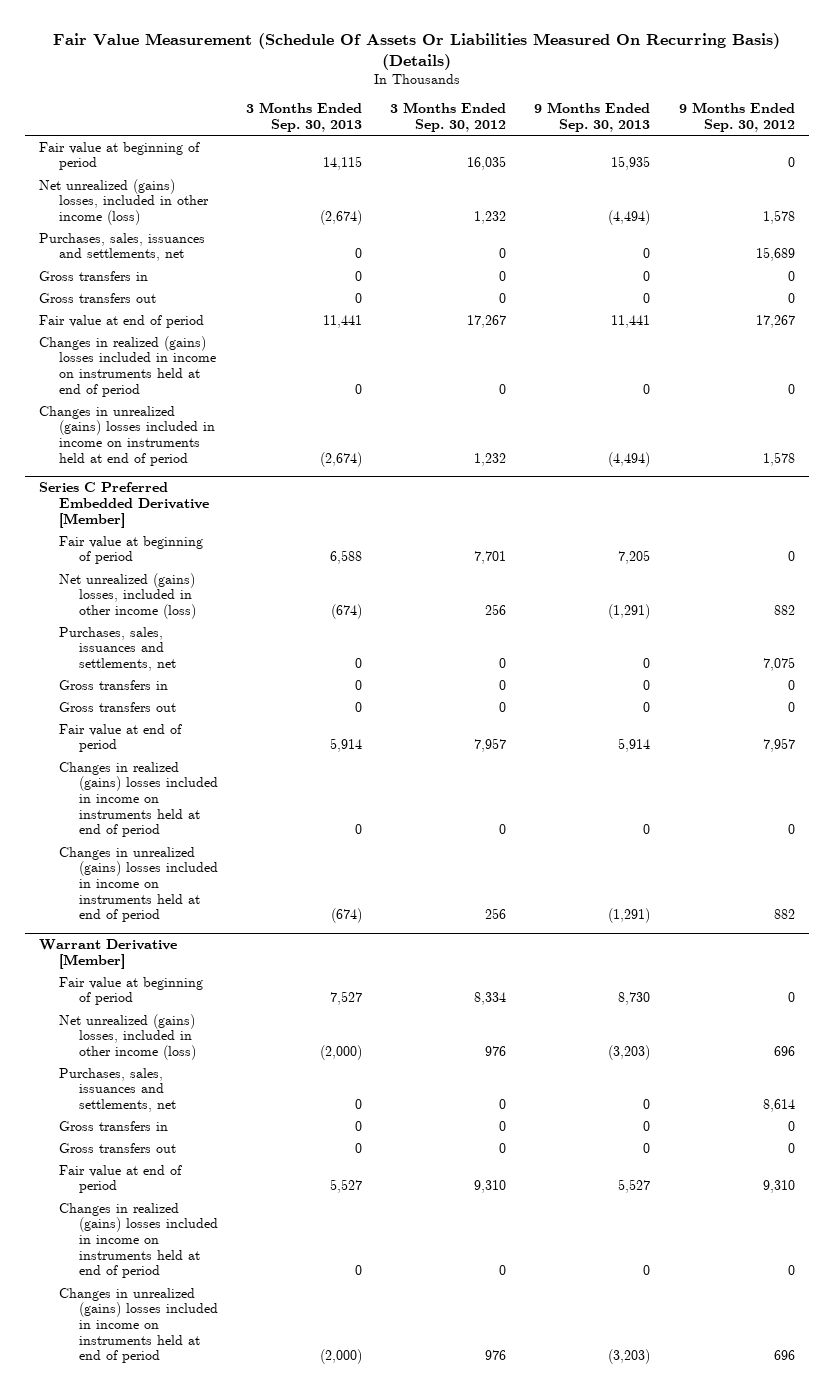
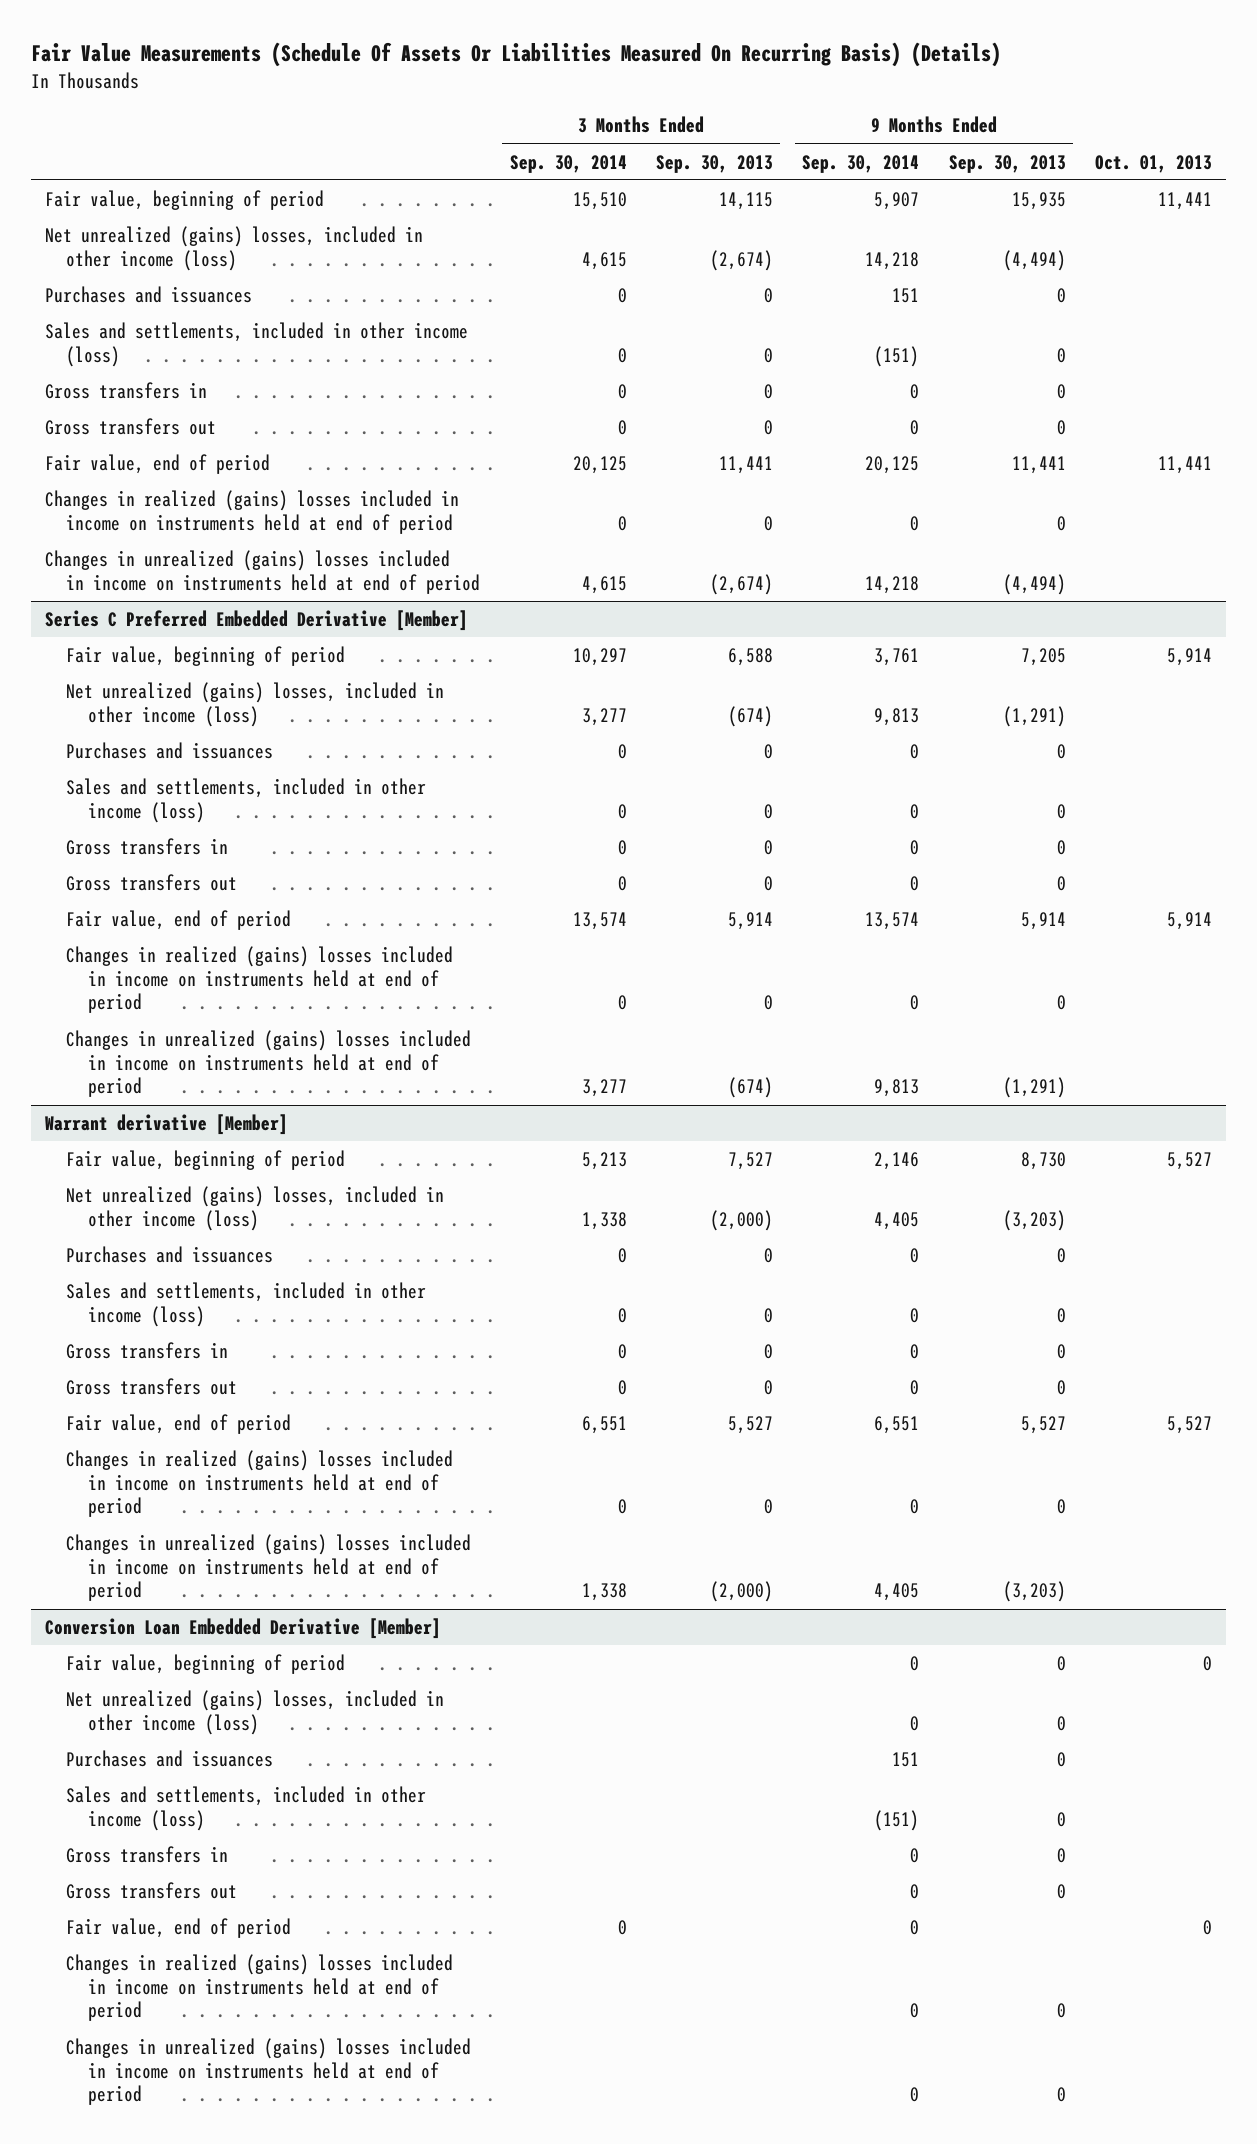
[52,33,780,71] Fair Value Measurement (Schedule Of Assets Or Liabilities Measured On Recurring Basis) (Details) -> [30,42,1001,68] Fair Value Measurements (Schedule Of Assets Or Liabilities Measured On Recurring Basis) (Details)
[390,102,507,132] 3 Months Ended Sep. 30, 2012 -> none
[678,102,795,132] 9 Months Ended Sep. 30, 2012 -> none
none -> [509,154,627,173] Sep. 30, 2014
none -> [802,154,920,173] Sep. 30, 2014
none -> [1094,154,1212,173] Oct. 01, 2013
[38,141,200,171] Fair value at beginning of period -> [45,190,325,211] Fair value, beginning of period
[38,232,205,262] Purchases, sales, issuances and settlements, net -> [45,286,253,304] Purchases and issuances
none -> [45,322,469,367] Sales and settlements, included in other income (loss)
[38,314,204,328] Fair value at end of period -> [45,454,271,475] Fair value, end of period
[58,535,203,565] Fair value at beginning of period -> [66,646,346,667] Fair value, beginning of period
[58,626,176,671] Purchases, sales, issuances and settlements, net -> [66,742,274,760] Purchases and issuances
none -> [66,778,427,823] Sales and settlements, included in other income (loss)
[58,723,182,753] Fair value at end of period -> [66,910,292,931] Fair value, end of period
[38,939,177,970] Warrant Derivative [Member] -> [45,1114,289,1136] Warrant derivative [Member]
[58,976,203,1006] Fair value at beginning of period -> [66,1150,346,1171] Fair value, beginning of period
[58,1067,176,1112] Purchases, sales, issuances and settlements, net -> [66,1246,274,1264] Purchases and issuances
none -> [66,1282,427,1327] Sales and settlements, included in other income (loss)
[58,1164,182,1194] Fair value at end of period -> [66,1414,292,1435] Fair value, end of period
none -> [45,1618,442,1640] Conversion Loan Embedded Derivative [Member]
none -> [66,1654,346,1675] Fair value, beginning of period
none -> [66,1690,445,1735] Net unrealized (gains) losses, included in other income (loss)
none -> [66,1750,274,1768] Purchases and issuances
none -> [66,1786,427,1831] Sales and settlements, included in other income (loss)
none -> [66,1846,229,1864] Gross transfers in
none -> [66,1882,238,1900] Gross transfers out
none -> [66,1918,292,1939] Fair value, end of period
none -> [66,1954,454,2022] Changes in realized (gains) losses included in income on instruments held at end of period
none -> [66,2038,472,2106] Changes in unrealized (gains) losses included in income on instruments held at end of period

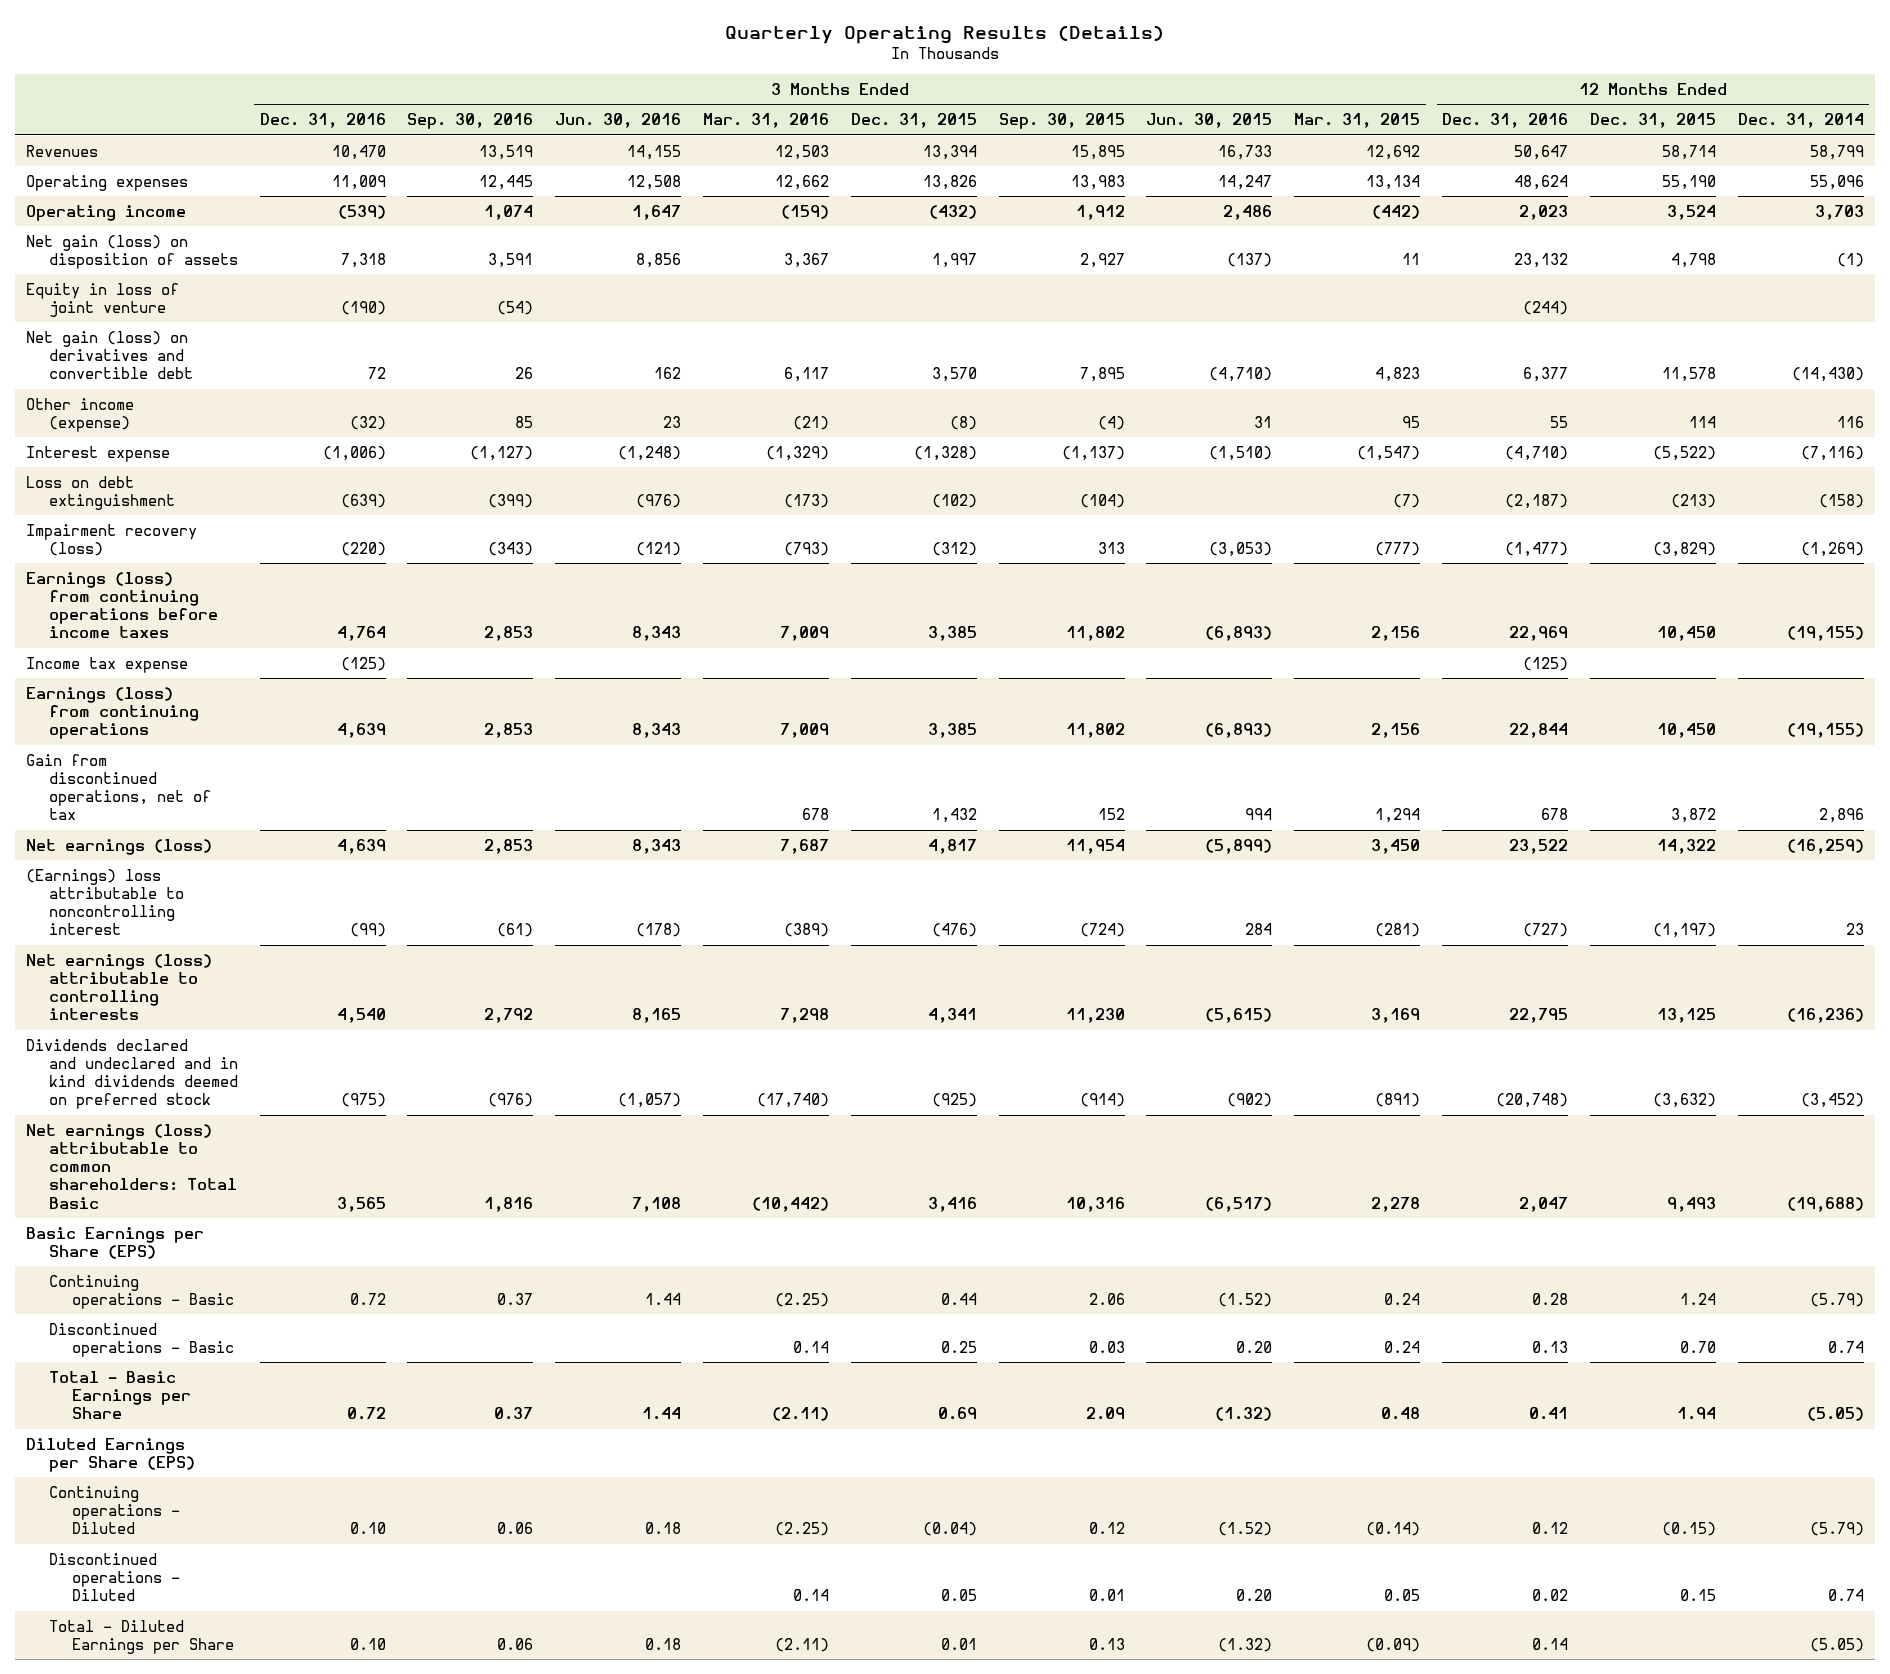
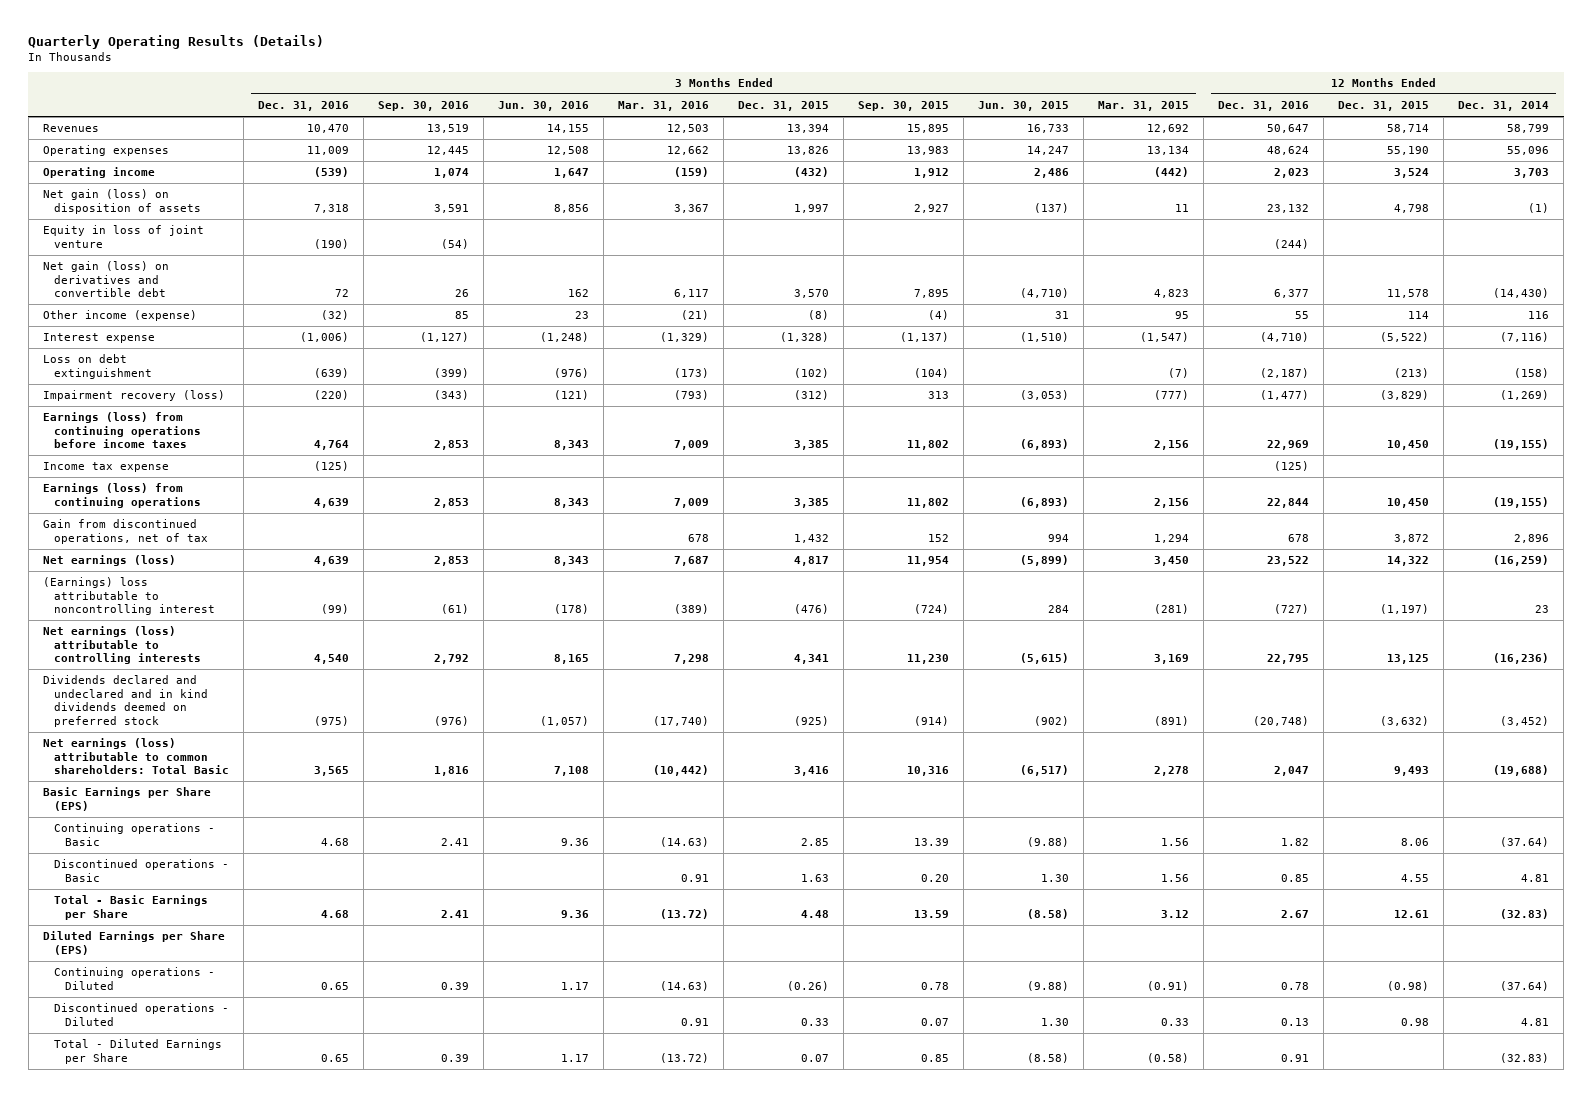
[349,1293,386,1306] 0.72 -> [321,837,350,846] 4.68
[497,1293,534,1306] 0.37 -> [441,837,470,846] 2.41
[645,1293,682,1306] 1.44 -> [561,837,590,846] 9.36
[775,1293,830,1308] (2.25) -> [660,836,710,847] (14.63)
[940,1293,977,1306] 0.44 -> [801,837,830,846] 2.85
[1088,1293,1125,1306] 2.06 -> [914,837,950,846] 13.39
[1218,1293,1273,1308] (1.52) -> [1027,836,1070,847] (9.88)
[1384,1293,1421,1306] 0.24 -> [1161,837,1190,846] 1.56
[1532,1293,1569,1306] 0.28 -> [1281,837,1310,846] 1.82
[1679,1293,1716,1306] 1.24 -> [1401,837,1430,846] 8.06
[1809,1293,1864,1308] (5.79) -> [1500,836,1550,847] (37.64)
[793,1341,830,1354] 0.14 -> [681,873,710,882] 0.91
[940,1341,977,1354] 0.25 -> [801,873,830,882] 1.63
[1088,1341,1125,1354] 0.03 -> [921,873,950,882] 0.20
[1236,1341,1273,1354] 0.20 -> [1041,873,1070,882] 1.30
[1384,1341,1421,1354] 0.24 -> [1161,873,1190,882] 1.56
[1532,1341,1569,1354] 0.13 -> [1281,873,1310,882] 0.85
[1679,1341,1716,1354] 0.70 -> [1401,873,1430,882] 4.55
[1827,1341,1864,1354] 0.74 -> [1521,873,1550,882] 4.81
[346,1407,386,1421] 0.72 -> [321,909,350,918] 4.68
[494,1407,534,1421] 0.37 -> [441,909,470,918] 2.41
[642,1407,682,1421] 1.44 -> [561,909,590,918] 9.36
[772,1407,830,1422] (2.11) -> [660,908,710,919] (13.72)
[937,1407,977,1421] 0.69 -> [801,909,830,918] 4.48
[1085,1407,1125,1421] 2.09 -> [914,909,950,918] 13.59
[1215,1407,1273,1422] (1.32) -> [1027,908,1070,919] (8.58)
[1381,1407,1421,1421] 0.48 -> [1161,909,1190,918] 3.12
[1529,1407,1569,1421] 0.41 -> [1281,909,1310,918] 2.67
[1676,1407,1716,1421] 1.94 -> [1394,909,1430,918] 12.61
[1806,1407,1864,1422] (5.05) -> [1500,908,1550,919] (32.83)
[349,1522,386,1535] 0.10 -> [321,981,350,990] 0.65
[497,1522,534,1535] 0.06 -> [441,981,470,990] 0.39
[645,1522,682,1535] 0.18 -> [561,981,590,990] 1.17
[775,1522,830,1537] (2.25) -> [660,980,710,991] (14.63)
[922,1522,977,1537] (0.04) -> [787,980,830,991] (0.26)
[1088,1522,1125,1535] 0.12 -> [921,981,950,990] 0.78
[1218,1522,1273,1537] (1.52) -> [1027,980,1070,991] (9.88)
[1366,1522,1421,1537] (0.14) -> [1147,980,1190,991] (0.91)
[1532,1522,1569,1535] 0.12 -> [1281,981,1310,990] 0.78
[1661,1522,1716,1537] (0.15) -> [1387,980,1430,991] (0.98)
[1809,1522,1864,1537] (5.79) -> [1500,980,1550,991] (37.64)
[793,1589,830,1602] 0.14 -> [681,1017,710,1026] 0.91
[940,1589,977,1602] 0.05 -> [801,1017,830,1026] 0.33
[1088,1589,1125,1602] 0.01 -> [921,1017,950,1026] 0.07
[1236,1589,1273,1602] 0.20 -> [1041,1017,1070,1026] 1.30
[1384,1589,1421,1602] 0.05 -> [1161,1017,1190,1026] 0.33
[1532,1589,1569,1602] 0.02 -> [1281,1017,1310,1026] 0.13
[1679,1589,1716,1602] 0.15 -> [1401,1017,1430,1026] 0.98
[1827,1589,1864,1602] 0.74 -> [1521,1017,1550,1026] 4.81
[349,1638,386,1651] 0.10 -> [321,1053,350,1062] 0.65
[497,1638,534,1651] 0.06 -> [441,1053,470,1062] 0.39
[645,1638,682,1651] 0.18 -> [561,1053,590,1062] 1.17
[775,1638,830,1653] (2.11) -> [660,1052,710,1063] (13.72)
[940,1638,977,1651] 0.01 -> [801,1053,830,1062] 0.07
[1088,1638,1125,1651] 0.13 -> [921,1053,950,1062] 0.85
[1218,1638,1273,1653] (1.32) -> [1027,1052,1070,1063] (8.58)
[1366,1638,1421,1653] (0.09) -> [1147,1052,1190,1063] (0.58)
[1532,1638,1569,1651] 0.14 -> [1281,1053,1310,1062] 0.91
[1809,1638,1864,1653] (5.05) -> [1500,1052,1550,1063] (32.83)

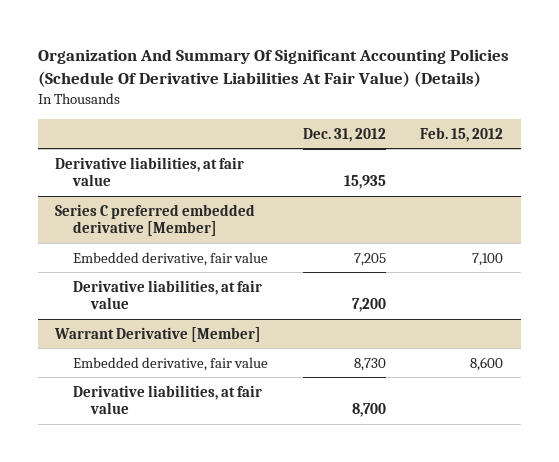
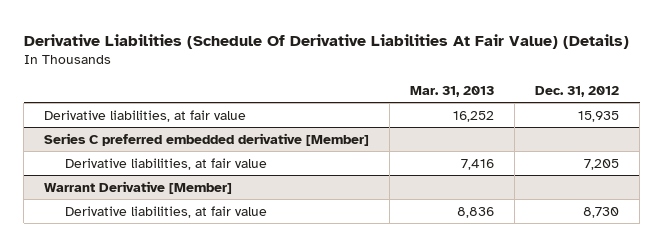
[38,49,510,88] Organization And Summary Of Significant Accounting Policies (Schedule Of Derivative Liabilities At Fair Value) (Details) -> [23,33,629,49] Derivative Liabilities (Schedule Of Derivative Liabilities At Fair Value) (Details)
[420,126,504,142] Feb. 15, 2012 -> none
none -> [410,85,495,97] Mar. 31, 2013
[73,251,269,266] Embedded derivative, fair value -> none
[351,298,386,313] 7,200 -> [584,158,620,170] 7,205
[73,356,269,371] Embedded derivative, fair value -> none
[351,403,386,418] 8,700 -> [583,206,620,218] 8,730

